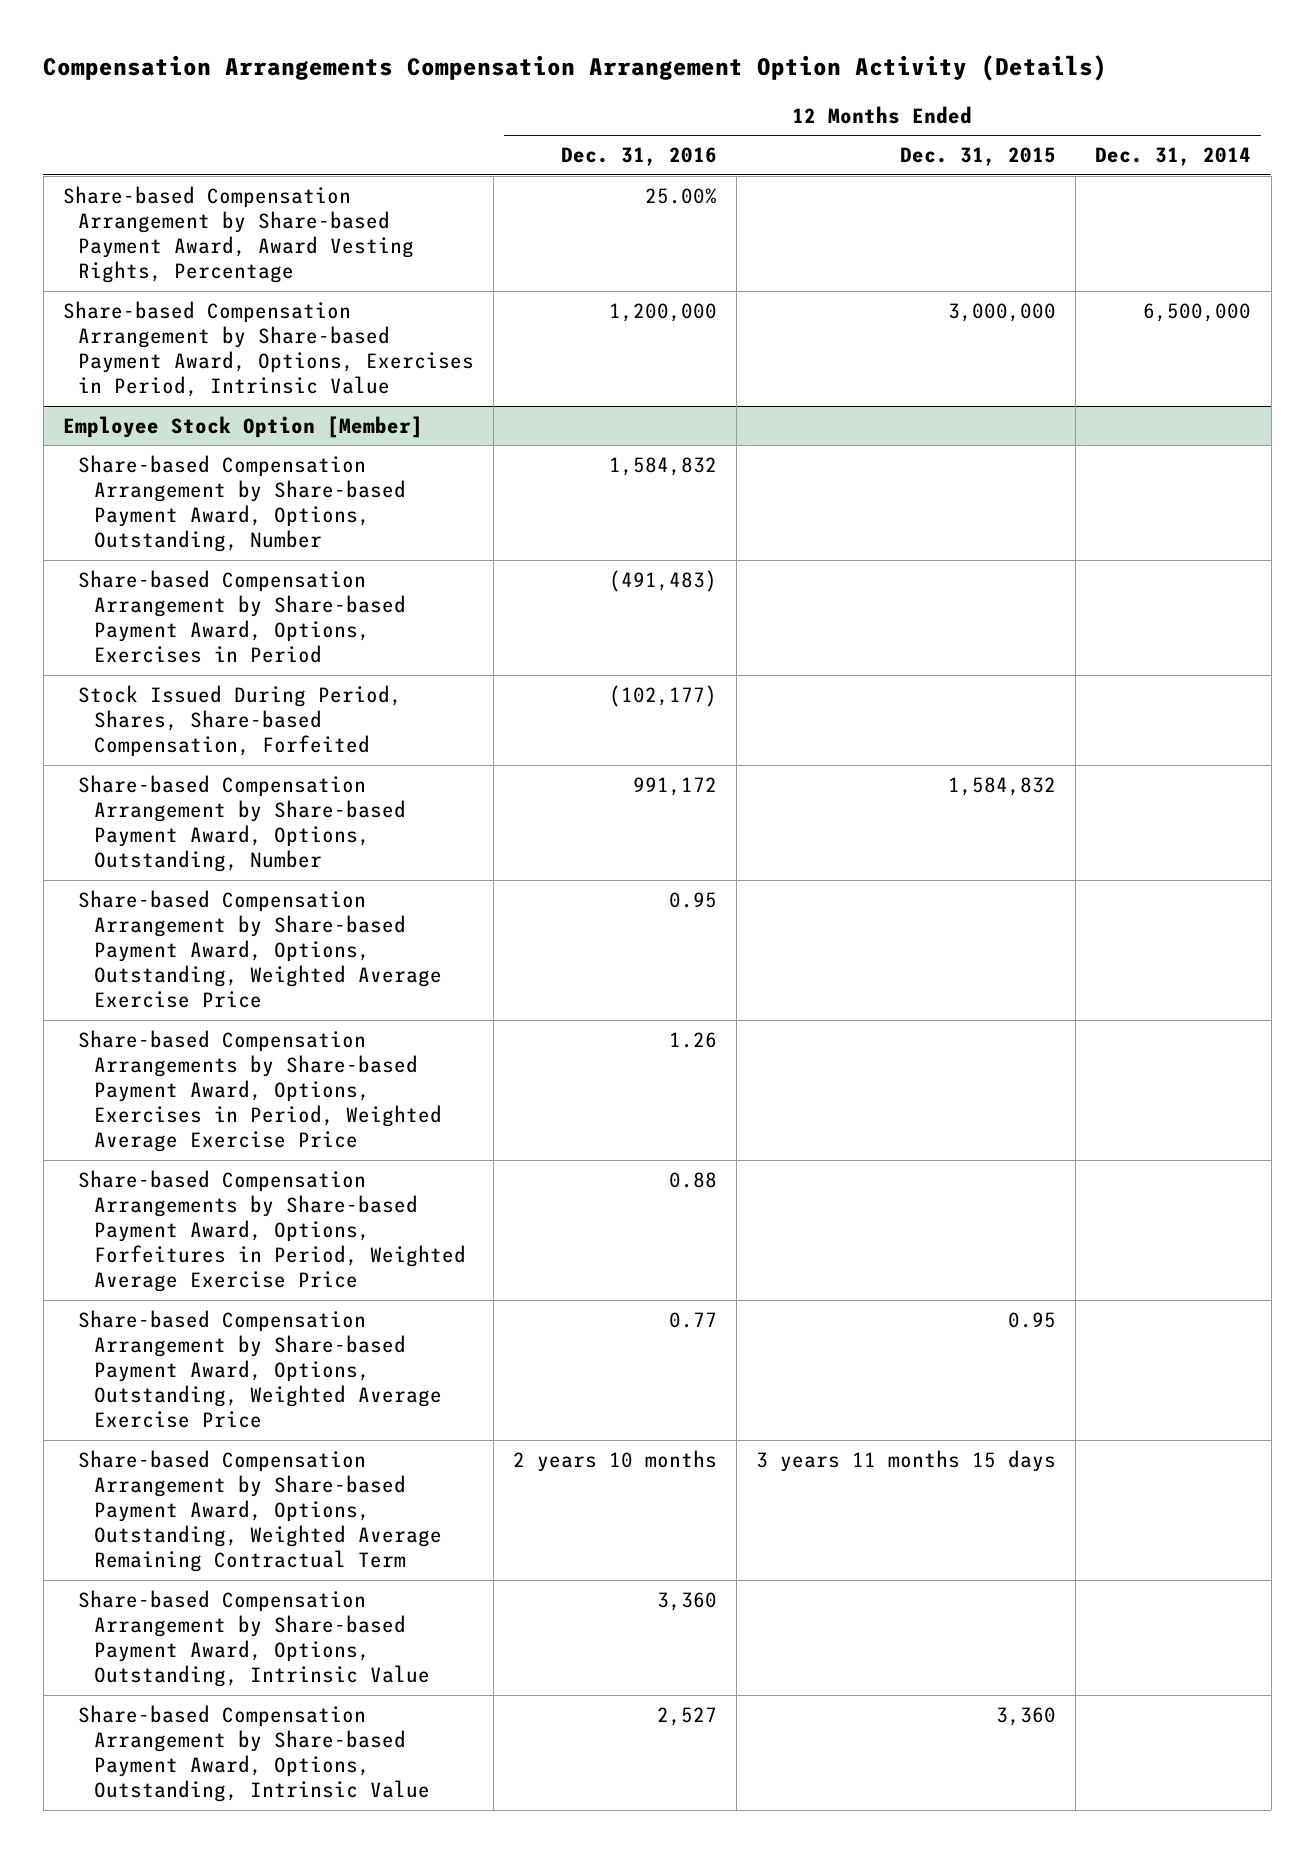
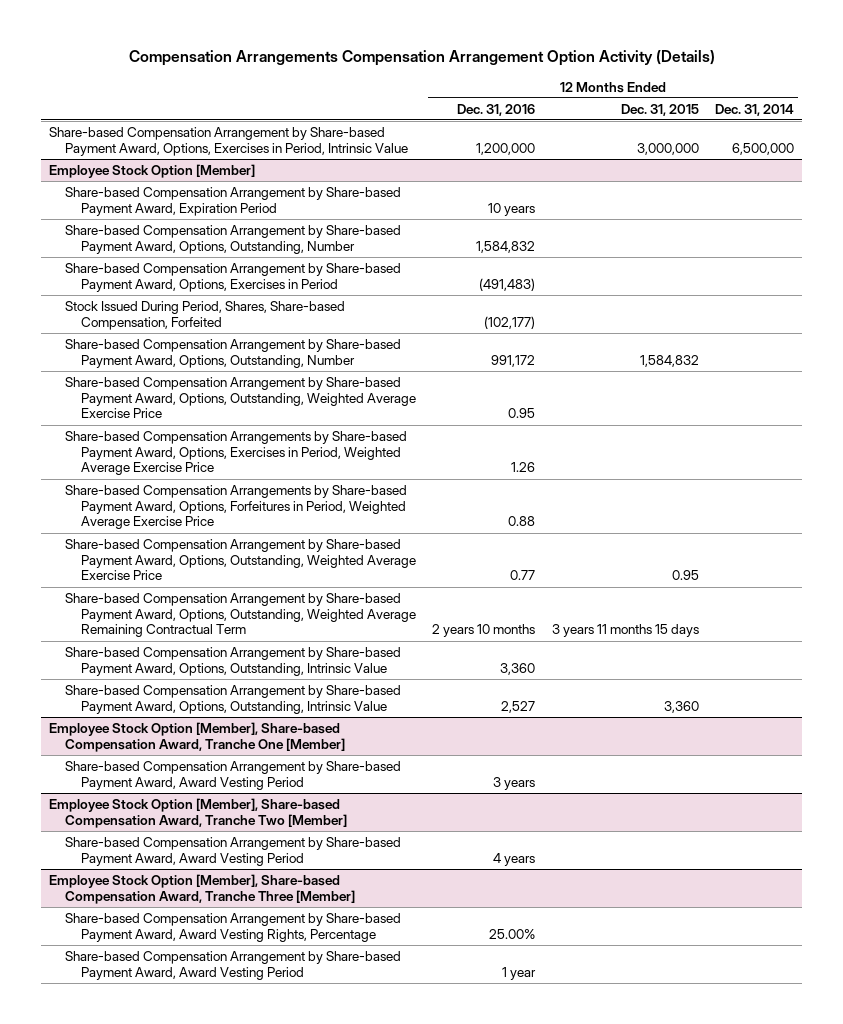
[62,185,415,284] Share-based Compensation Arrangement by Share-based Payment Award, Award Vesting Rights, Percentage -> none
none -> [65,186,402,216] Share-based Compensation Arrangement by Share-based Payment Award, Expiration Period
none -> [49,721,346,752] Employee Stock Option [Member], Share-based Compensation Award, Tranche One [Member]
none -> [65,760,402,790] Share-based Compensation Arrangement by Share-based Payment Award, Award Vesting Period
none -> [49,797,348,828] Employee Stock Option [Member], Share-based Compensation Award, Tranche Two [Member]
none -> [65,836,402,866] Share-based Compensation Arrangement by Share-based Payment Award, Award Vesting Period
none -> [49,873,356,904] Employee Stock Option [Member], Share-based Compensation Award, Tranche Three [Member]
none -> [65,912,402,942] Share-based Compensation Arrangement by Share-based Payment Award, Award Vesting Rights, Percentage
none -> [65,950,402,980] Share-based Compensation Arrangement by Share-based Payment Award, Award Vesting Period

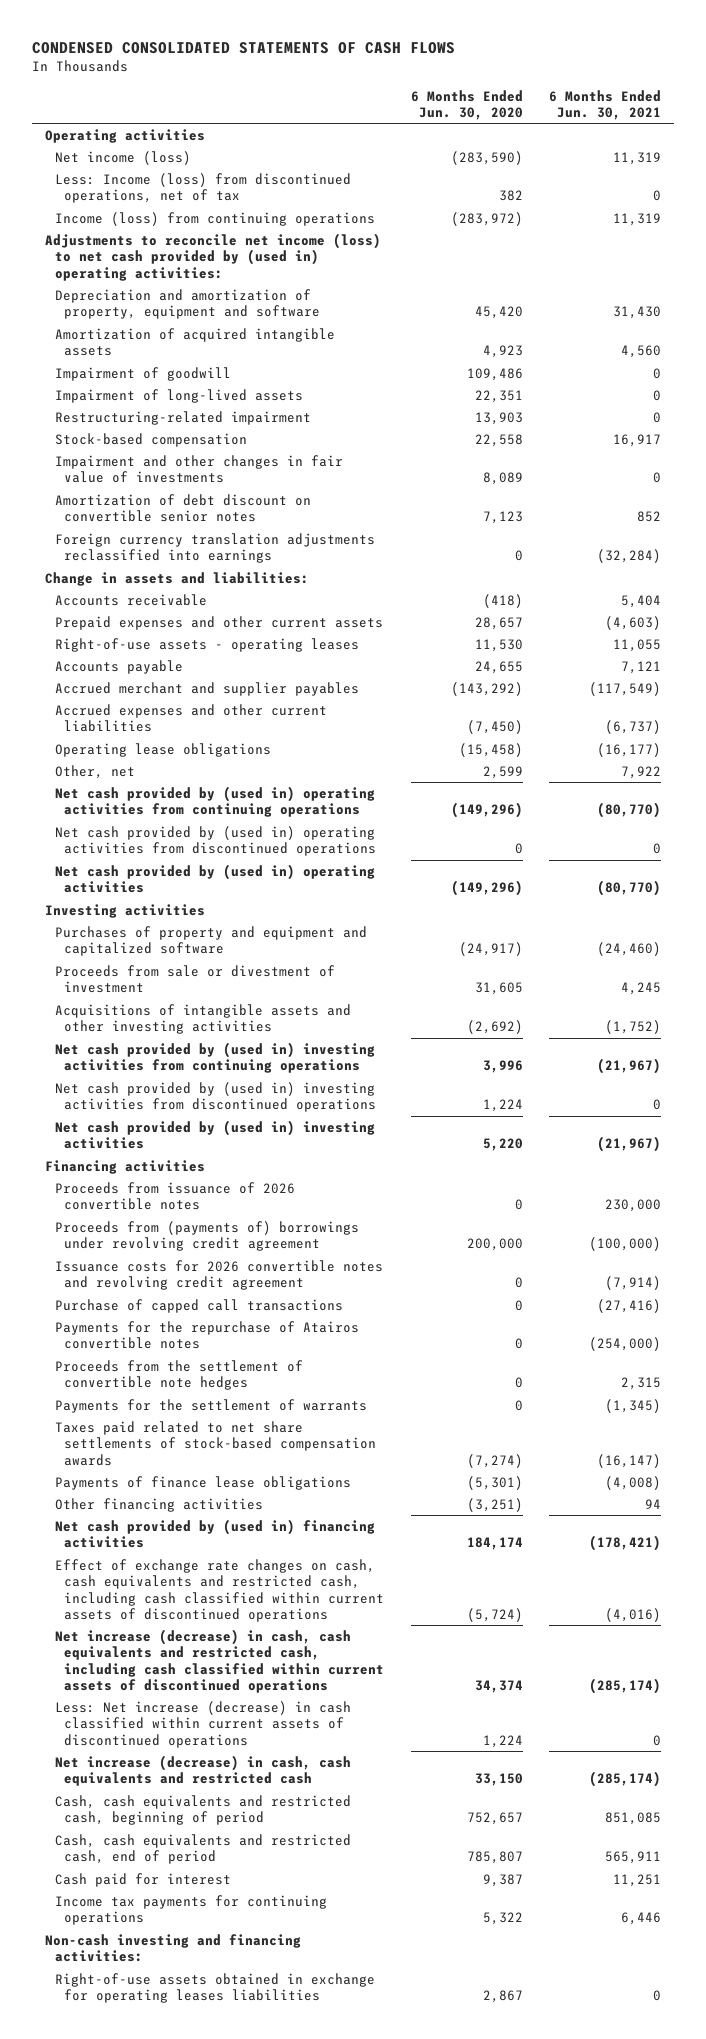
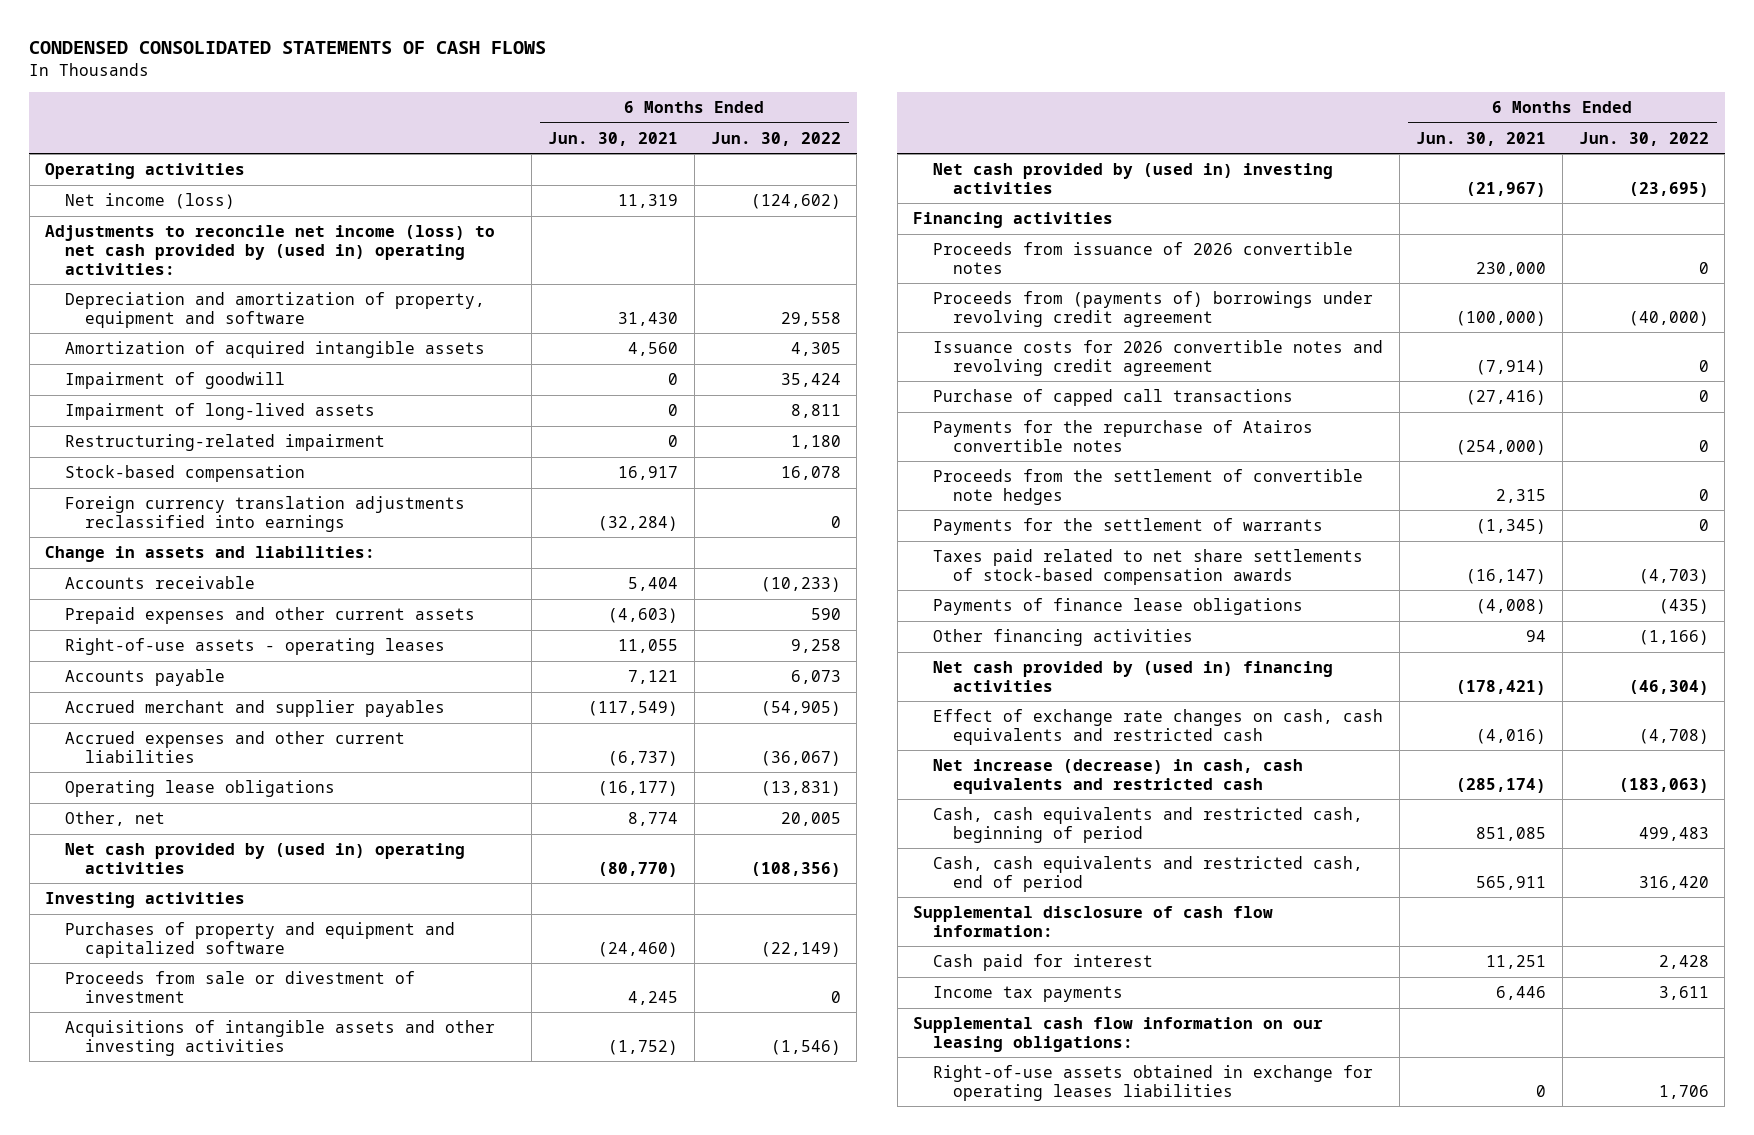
[410,89,523,120] 6 Months Ended Jun. 30, 2020 -> none
none -> [710,131,841,146] Jun. 30, 2022
[54,172,351,204] Less: Income (loss) from discontinued operations, net of tax -> none
[54,211,375,226] Income (loss) from continuing operations -> none
[54,454,343,484] Impairment and other changes in fair value of investments -> none
[54,493,311,523] Amortization of debt discount on convertible senior notes -> none
[54,785,375,818] Net cash provided by (used in) operating activities from continuing operations -> none
[54,825,377,857] Net cash provided by (used in) operating activities from discontinued operations -> none
[621,765,662,779] 7,922 -> [627,812,678,827] 8,774
[54,1041,375,1074] Net cash provided by (used in) investing activities from continuing operations -> none
[54,1081,377,1113] Net cash provided by (used in) investing activities from discontinued operations -> none
[54,1628,385,1694] Net increase (decrease) in cash, cash equivalents and restricted cash, including cash classified within current assets of discontinued operations -> none
[54,1700,351,1748] Less: Net increase (decrease) in cash classified within current assets of discontinued operations -> none
[54,1558,385,1623] Effect of exchange rate changes on cash, cash equivalents and restricted cash, including cash classified within current assets of discontinued operations -> [933,709,1384,745] Effect of exchange rate changes on cash, cash equivalents and restricted cash
none -> [913,906,1274,937] Supplemental disclosure of cash flow information:
[54,1894,327,1926] Income tax payments for continuing operations -> [933,986,1124,1003] Income tax payments
[44,1933,301,1963] Non-cash investing and financing activities: -> [913,1017,1324,1052] Supplemental cash flow information on our leasing obligations:

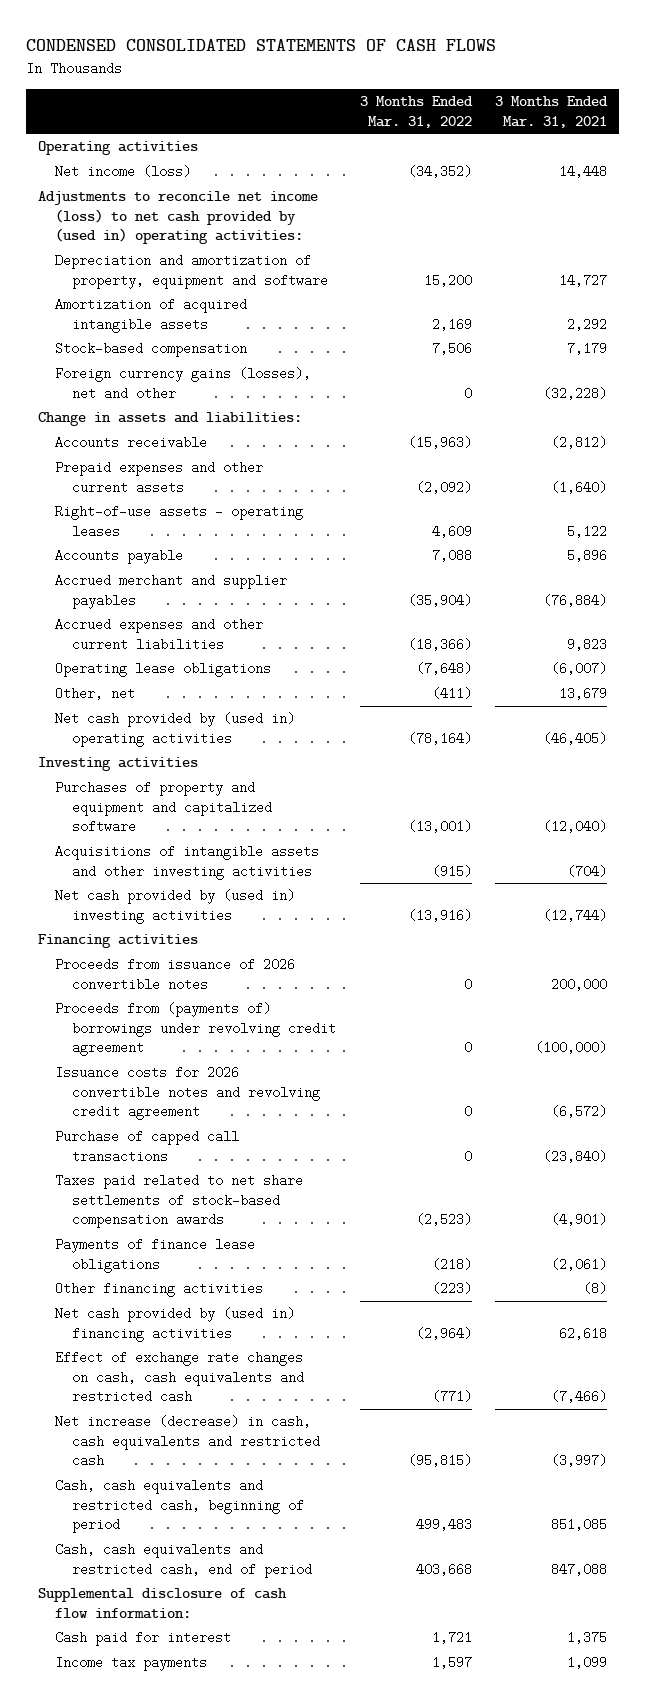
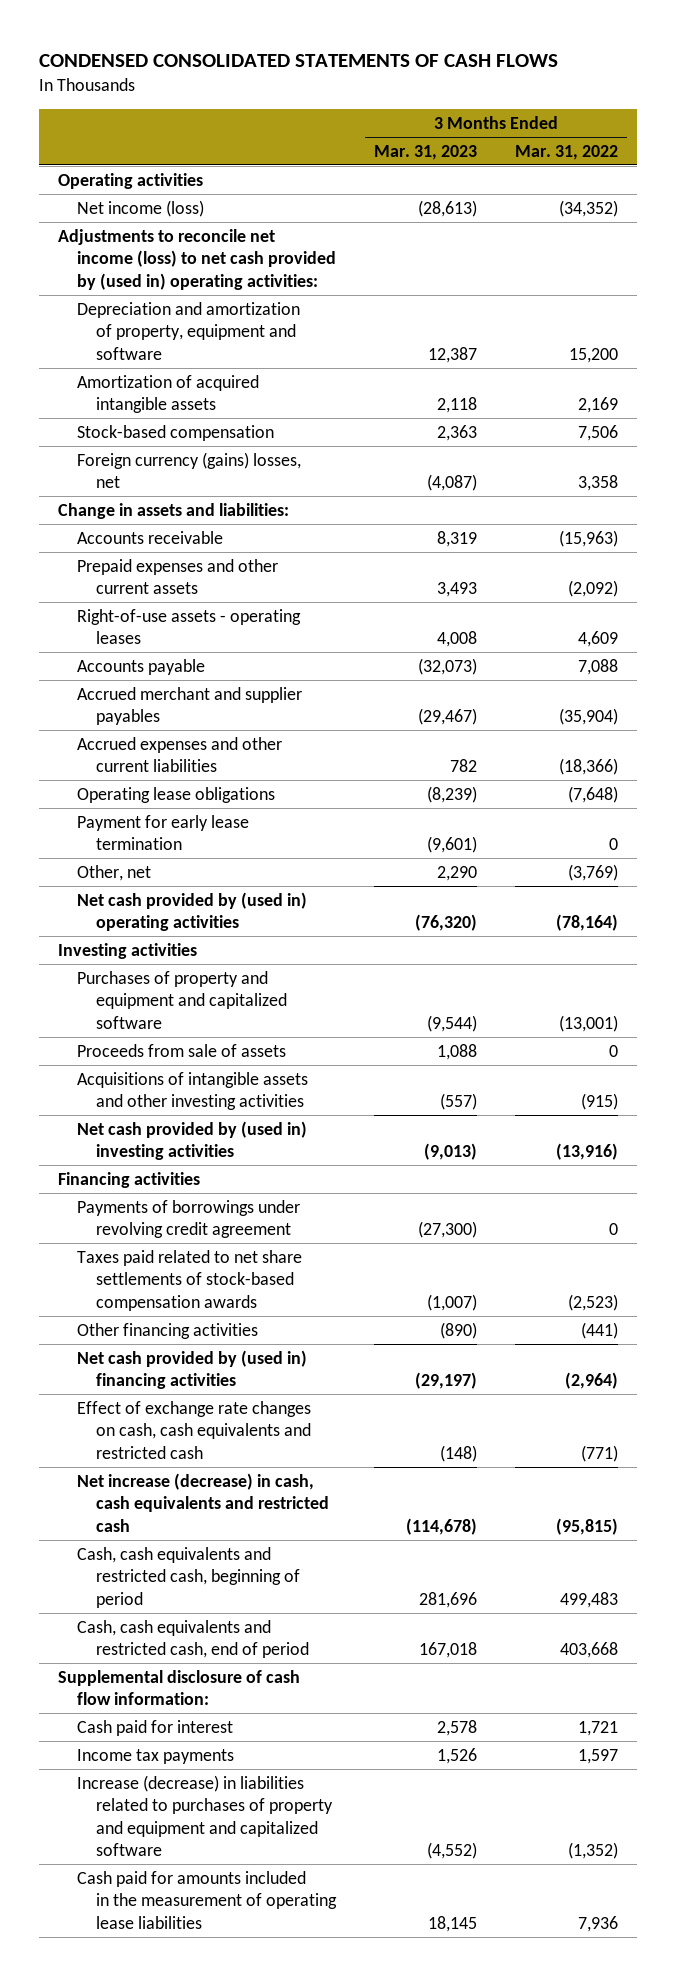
[494,96,608,128] 3 Months Ended Mar. 31, 2021 -> none
none -> [374,144,478,160] Mar. 31, 2023
[55,367,312,400] Foreign currency gains (losses), net and other -> [77,451,302,489] Foreign currency (gains) losses, net
[463,386,472,400] 0 -> [577,475,618,492] 3,358
none -> [77,814,250,851] Payment for early lease termination
[431,687,472,701] (411) -> [567,863,618,881] (3,769)
none -> [77,1043,287,1057] Proceeds from sale of assets
[55,958,296,991] Proceeds from issuance of 2026 convertible notes -> none
[55,1066,321,1121] Issuance costs for 2026 convertible notes and revolving credit agreement -> none
[55,1130,240,1163] Purchase of capped call transactions -> none
[55,1002,337,1057] Proceeds from (payments of) borrowings under revolving credit agreement -> [77,1199,301,1239] Payments of borrowings under revolving credit agreement
[55,1238,256,1273] Payments of finance lease obligations -> none
[431,1282,472,1296] (223) -> [580,1321,618,1339] (441)
none -> [77,1774,334,1857] Increase (decrease) in liabilities related to purchases of property and equipment and capitalized software
none -> [77,1870,338,1929] Cash paid for amounts included in the measurement of operating lease liabilities

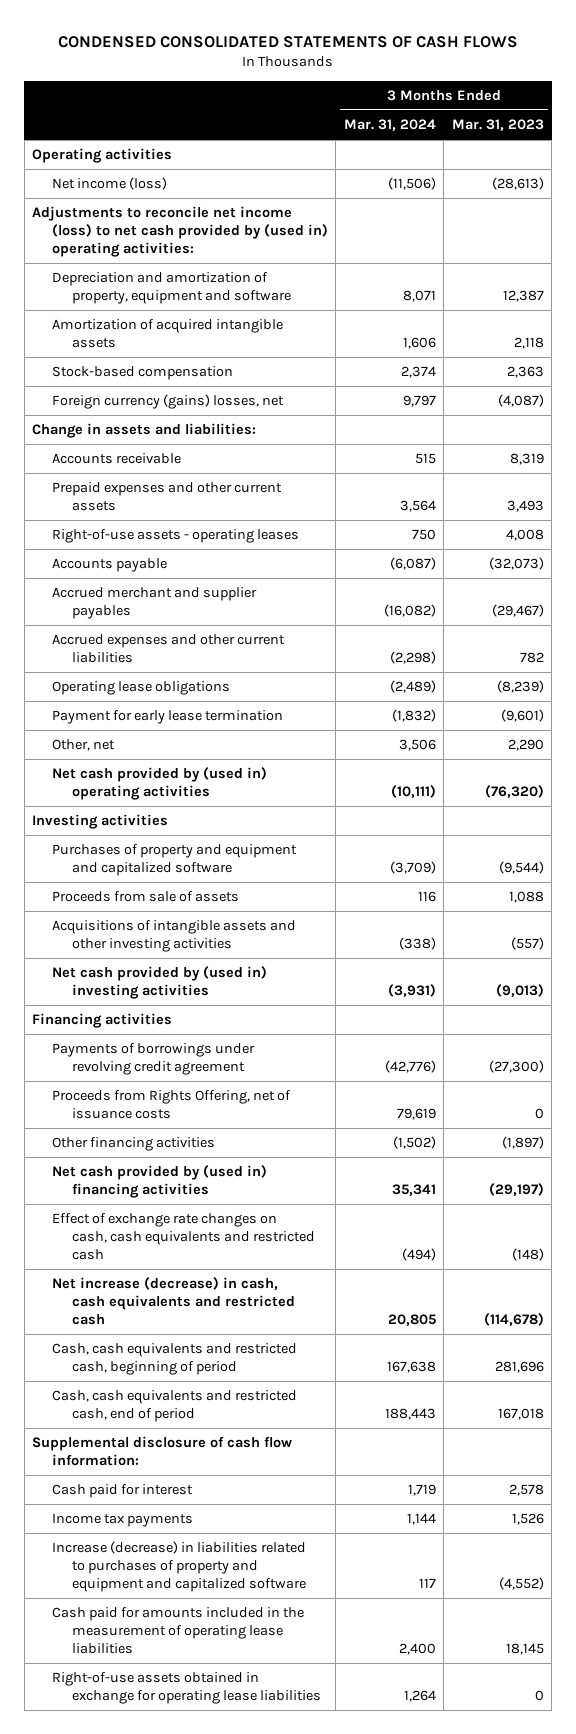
[514,144,618,160] Mar. 31, 2022 -> none
none -> [343,119,436,132] Mar. 31, 2024
[77,1249,303,1311] Taxes paid related to net share settlements of stock-based compensation awards -> none
none -> [52,1090,292,1119] Proceeds from Rights Offering, net of issuance costs
[440,1321,478,1339] (890) -> [501,1136,544,1150] (1,897)
none -> [52,1672,322,1704] Right-of-use assets obtained in exchange for operating lease liabilities

